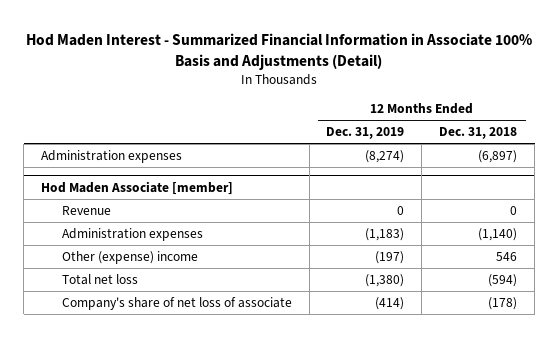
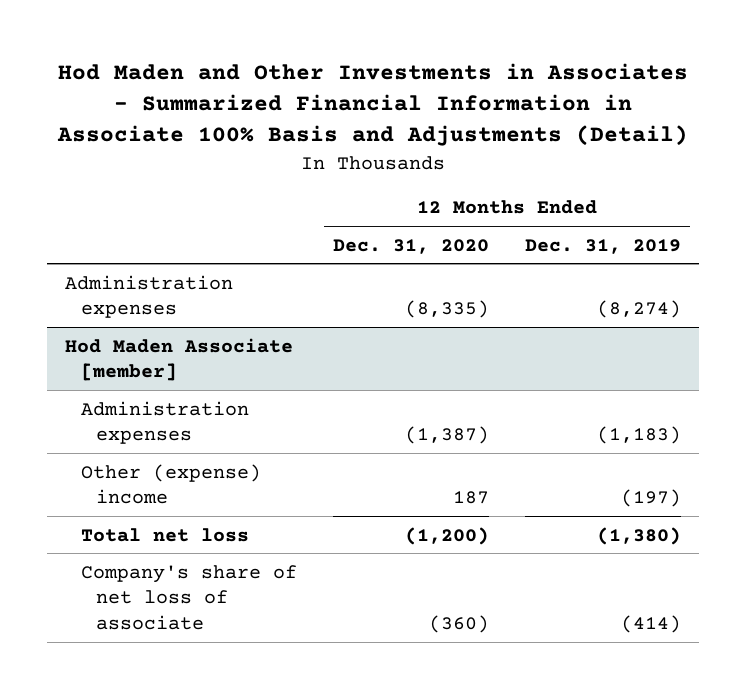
[26,32,533,70] Hod Maden Interest - Summarized Financial Information in Associate 100% Basis and Adjustments (Detail) -> [57,62,689,147] Hod Maden and Other Investments in Associates - Summarized Financial Information in Associate 100% Basis and Adjustments (Detail)
[439,127,518,140] Dec. 31, 2018 -> none
none -> [332,238,489,254] Dec. 31, 2020
[61,205,111,215] Revenue -> none

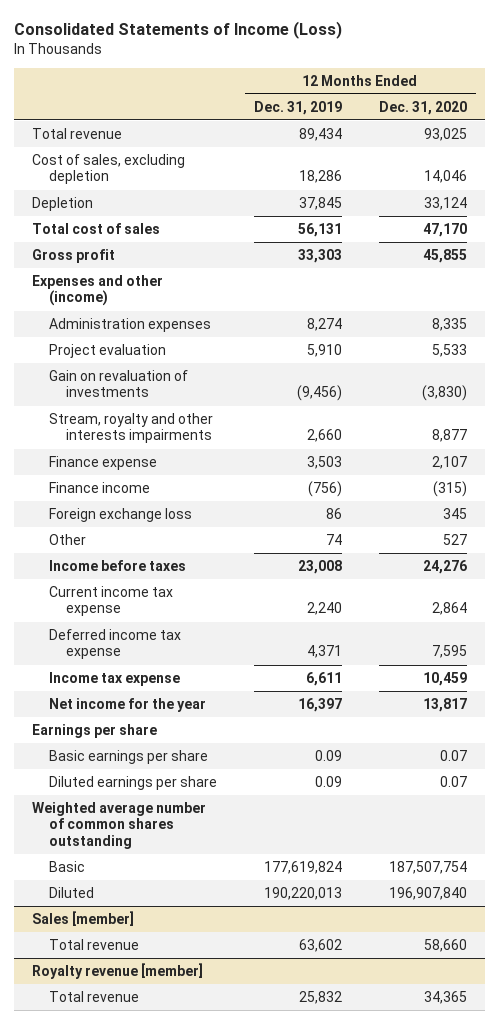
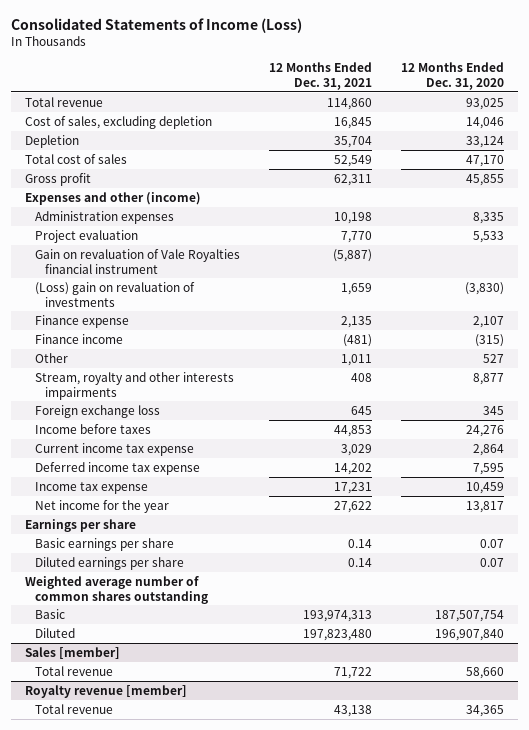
[253,100,342,115] Dec. 31, 2019 -> none
none -> [269,62,373,90] 12 Months Ended Dec. 31, 2021
none -> [35,248,241,274] Gain on revaluation of Vale Royalties financial instrument
[49,369,189,398] Gain on revaluation of investments -> [35,281,196,307] (Loss) gain on revaluation of investments
[49,412,214,444] Stream, royalty and other interests impairments -> [35,371,235,400] Stream, royalty and other interests impairments
[49,507,193,522] Foreign exchange loss -> [35,404,161,418] Foreign exchange loss

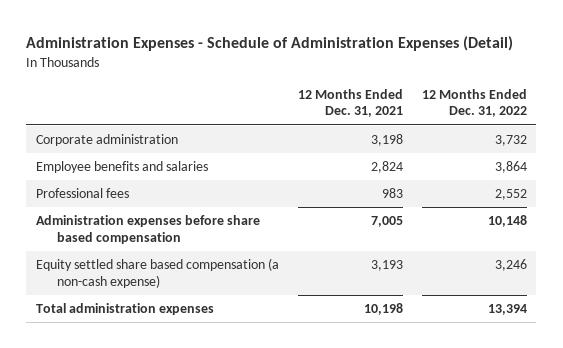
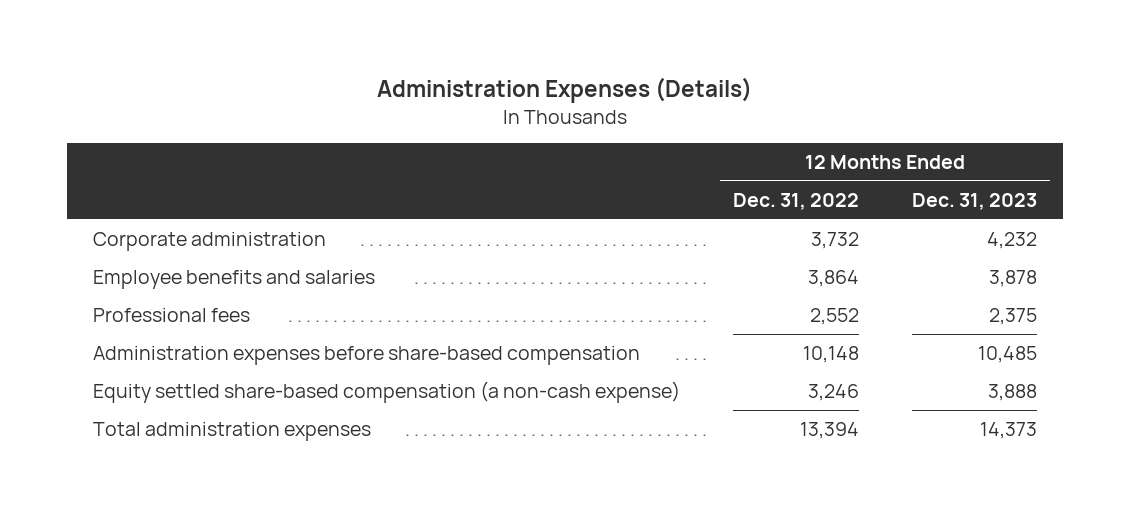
[26,36,514,52] Administration Expenses - Schedule of Administration Expenses (Detail) -> [376,77,752,104] Administration Expenses (Details)
[297,88,403,118] 12 Months Ended Dec. 31, 2021 -> none
none -> [911,193,1037,211] Dec. 31, 2023
[35,215,260,244] Administration expenses before share based compensation -> [93,346,641,366] Administration expenses before share-based compensation
[35,258,279,288] Equity settled share based compensation (a non-cash expense) -> [93,381,681,404] Equity settled share-based compensation (a non-cash expense)

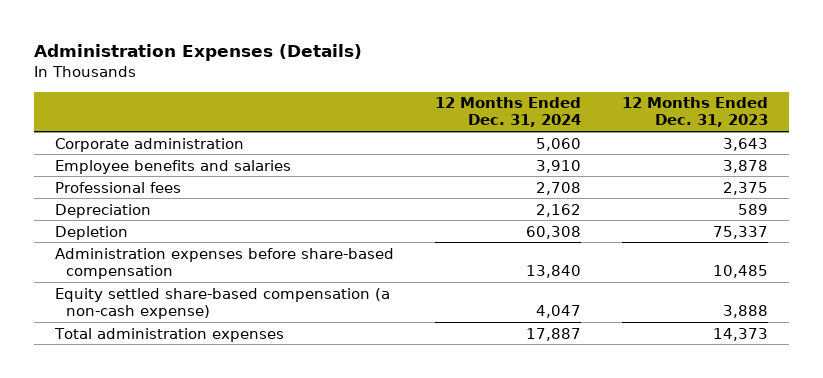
[732,193,859,211] Dec. 31, 2022 -> none
none -> [435,97,582,128] 12 Months Ended Dec. 31, 2024
[986,232,1037,250] 4,232 -> [723,137,769,151] 3,643
none -> [54,203,151,218] Depreciation
none -> [54,225,128,240] Depletion

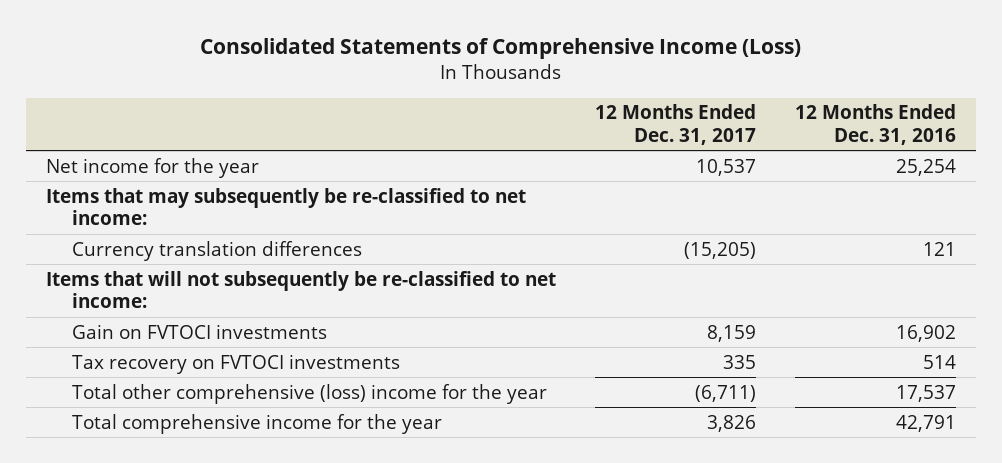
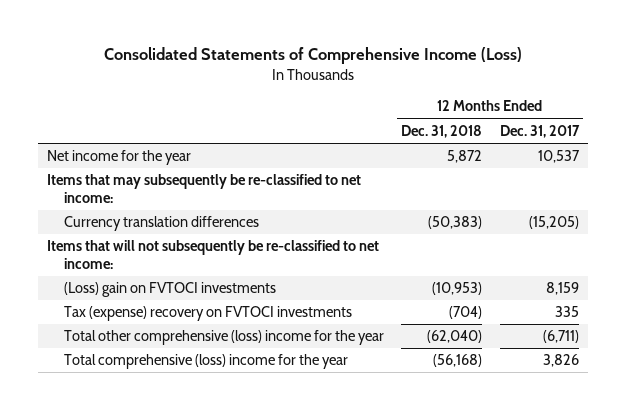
[795,104,957,145] 12 Months Ended Dec. 31, 2016 -> none
none -> [401,124,483,138] Dec. 31, 2018
[72,323,328,339] Gain on FVTOCI investments -> [63,282,276,298] (Loss) gain on FVTOCI investments
[72,353,401,374] Tax recovery on FVTOCI investments -> [63,306,352,322] Tax (expense) recovery on FVTOCI investments
[72,413,443,434] Total comprehensive income for the year -> [63,354,348,370] Total comprehensive (loss) income for the year

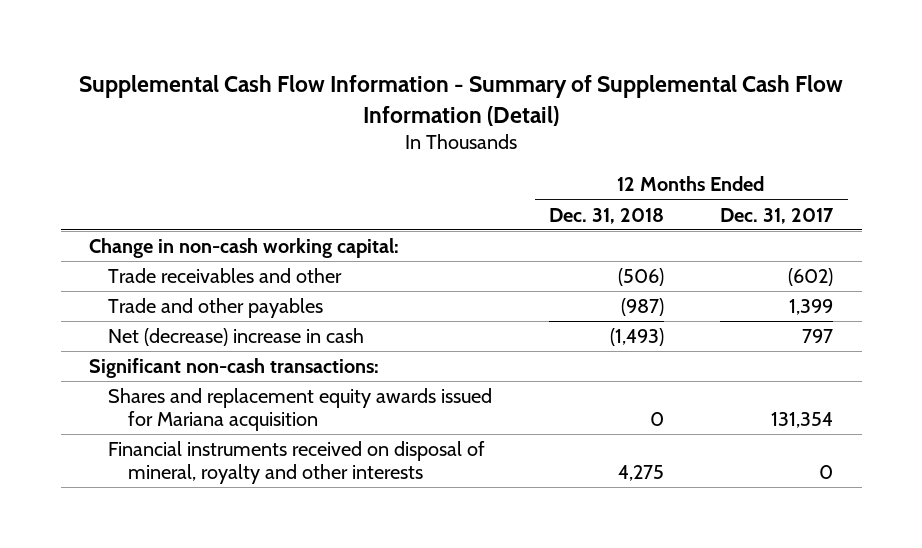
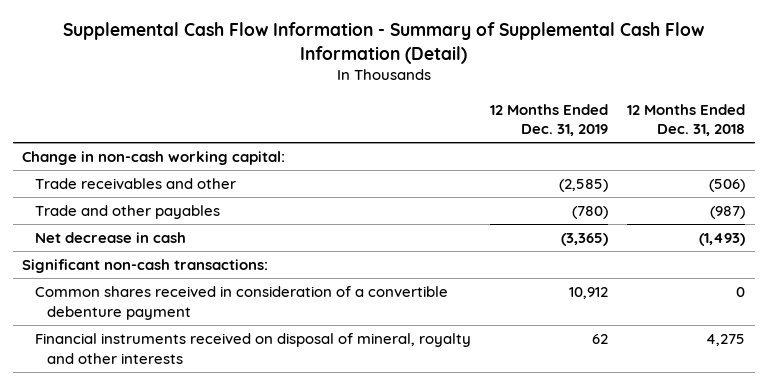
[720,207,835,224] Dec. 31, 2017 -> none
none -> [489,103,608,137] 12 Months Ended Dec. 31, 2019
[108,328,365,347] Net (decrease) increase in cash -> [34,232,186,244] Net decrease in cash
[108,388,493,432] Shares and replacement equity awards issued for Mariana acquisition -> none
none -> [34,286,448,320] Common shares received in consideration of a convertible debenture payment

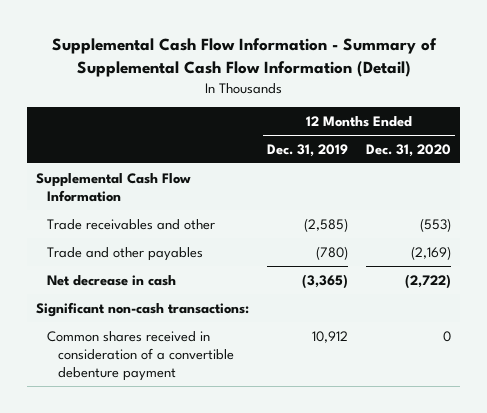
[627,103,746,137] 12 Months Ended Dec. 31, 2018 -> none
none -> [365,143,451,157] Dec. 31, 2020
[22,151,286,166] Change in non-cash working capital: -> none
none -> [36,172,192,202] Supplemental Cash Flow Information
[34,333,471,364] Financial instruments received on disposal of mineral, royalty and other interests -> none

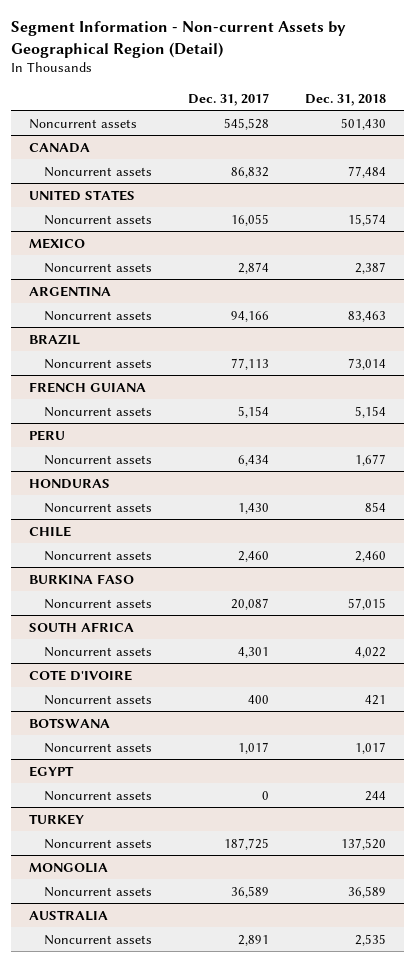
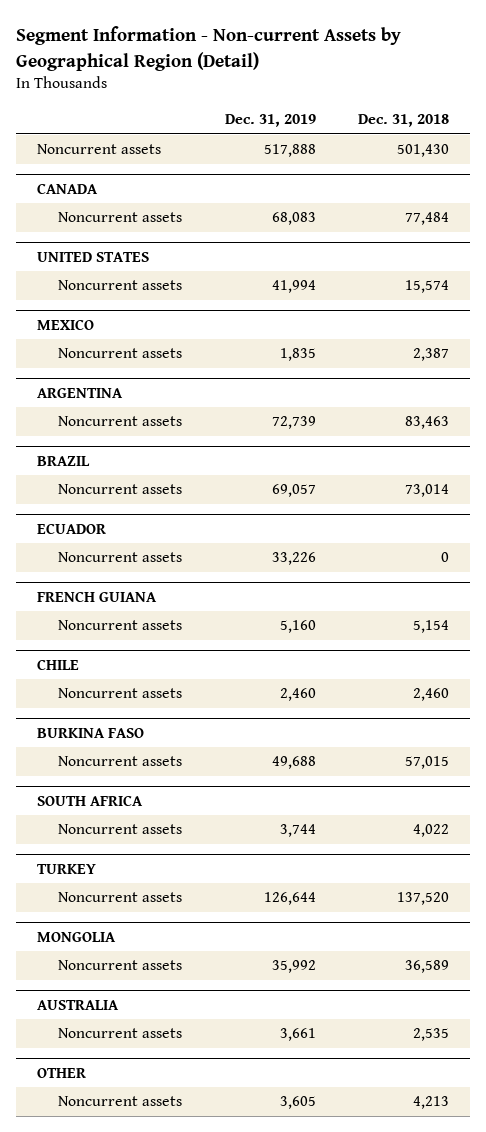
[188,92,270,106] Dec. 31, 2017 -> none
none -> [224,114,316,128] Dec. 31, 2019
none -> [37,522,107,534] ECUADOR
none -> [58,552,183,563] Noncurrent assets
[29,429,66,441] PERU -> none
[44,454,153,465] Noncurrent assets -> none
[29,478,111,489] HONDURAS -> none
[44,502,153,513] Noncurrent assets -> none
[29,669,133,681] COTE D'IVOIRE -> none
[44,694,153,705] Noncurrent assets -> none
[29,717,111,728] BOTSWANA -> none
[44,742,153,753] Noncurrent assets -> none
[29,765,75,777] EGYPT -> none
[44,790,153,801] Noncurrent assets -> none
none -> [37,1067,87,1078] OTHER
none -> [58,1096,183,1107] Noncurrent assets

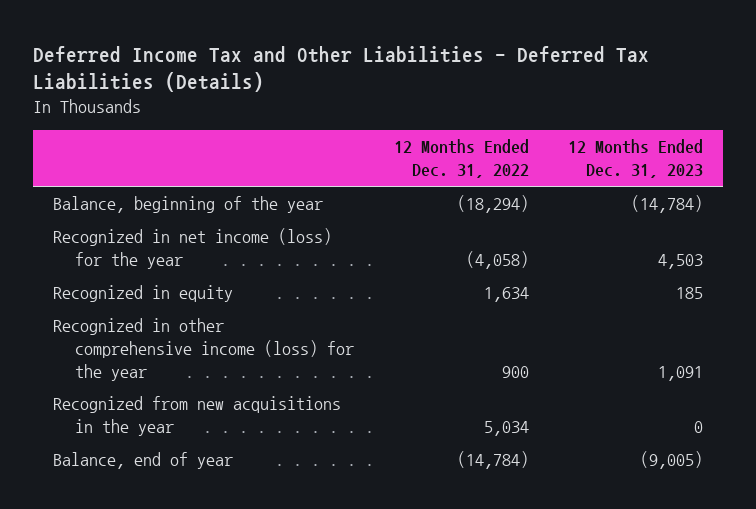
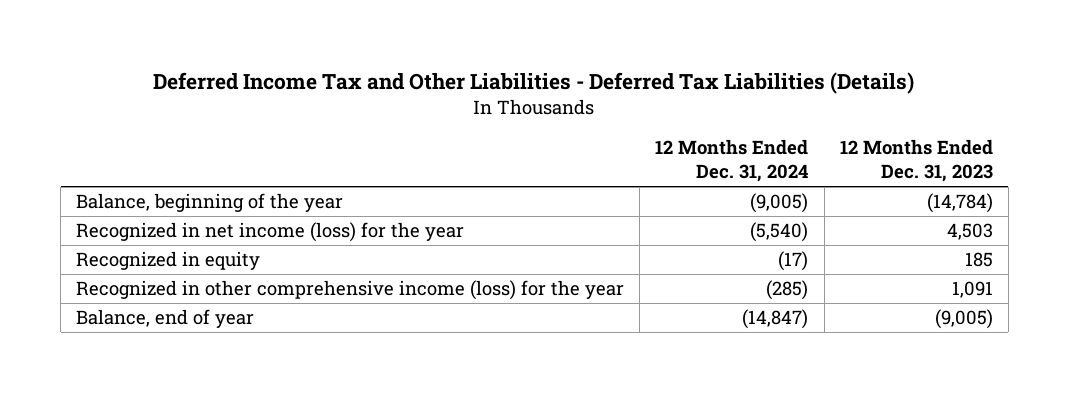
[393,139,529,179] 12 Months Ended Dec. 31, 2022 -> none
none -> [655,139,809,182] 12 Months Ended Dec. 31, 2024
[52,396,341,436] Recognized from new acquisitions in the year -> none

